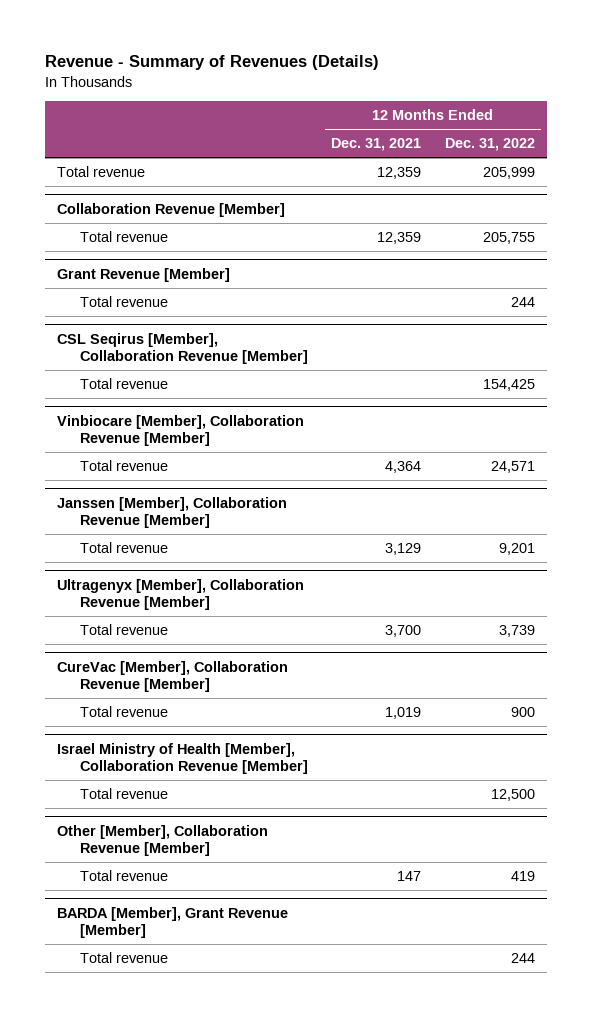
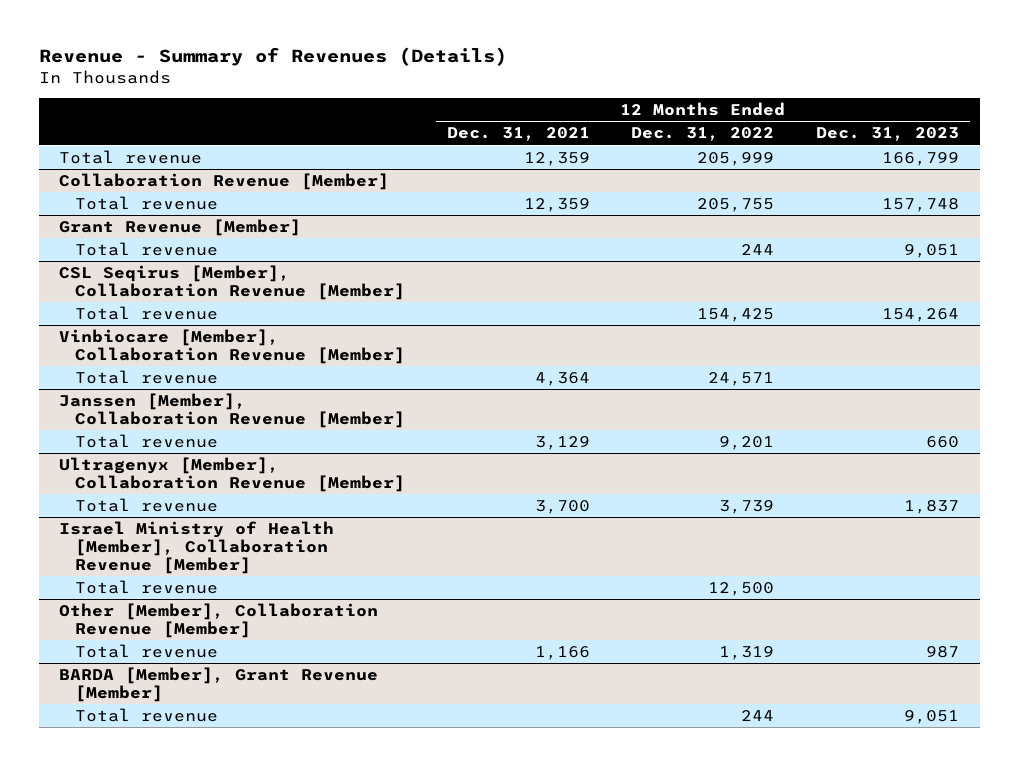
none -> [816,127,960,142] Dec. 31, 2023
[56,660,288,692] CureVac [Member], Collaboration Revenue [Member] -> none
[79,706,168,718] Total revenue -> none
[397,871,422,882] 147 -> [534,645,590,660] 1,166
[511,871,536,882] 419 -> [719,645,775,660] 1,319

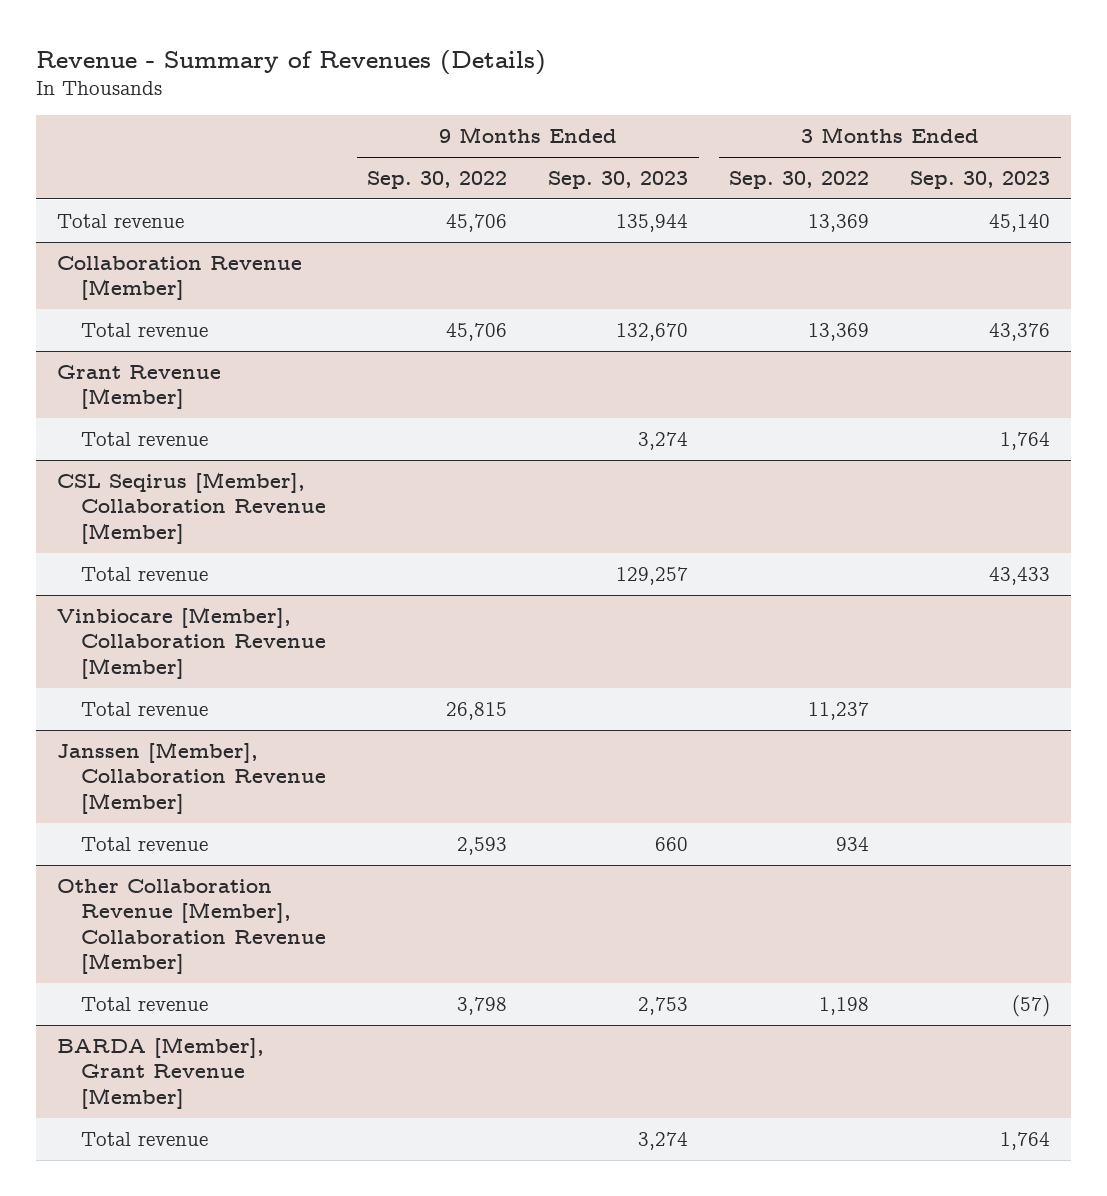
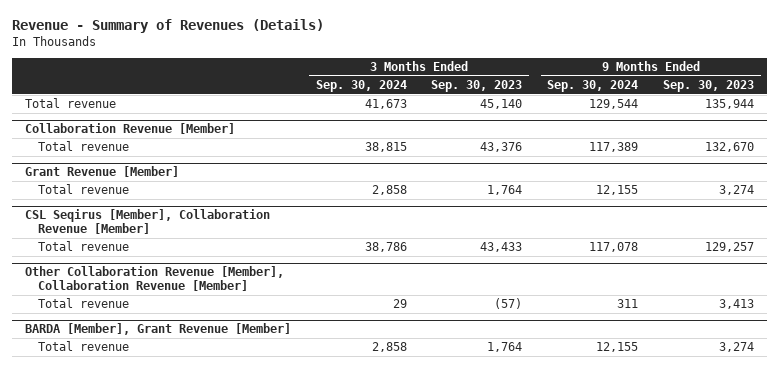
[367,170,508,189] Sep. 30, 2022 -> none
[729,170,870,189] Sep. 30, 2022 -> none
none -> [315,80,407,93] Sep. 30, 2024
none -> [547,80,639,93] Sep. 30, 2024
[56,606,327,679] Vinbiocare [Member], Collaboration Revenue [Member] -> none
[81,701,209,716] Total revenue -> none
[56,741,327,814] Janssen [Member], Collaboration Revenue [Member] -> none
[81,836,209,851] Total revenue -> none
[638,996,689,1015] 2,753 -> [719,299,755,310] 3,413

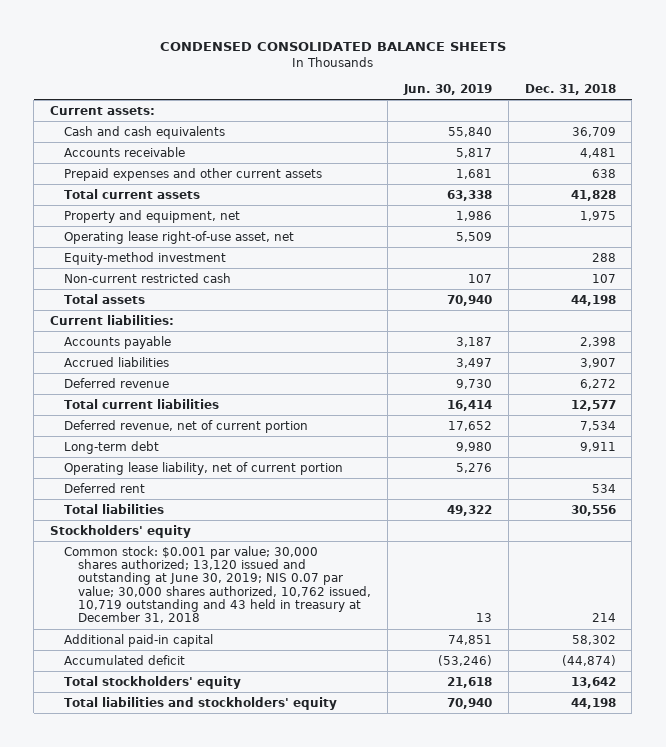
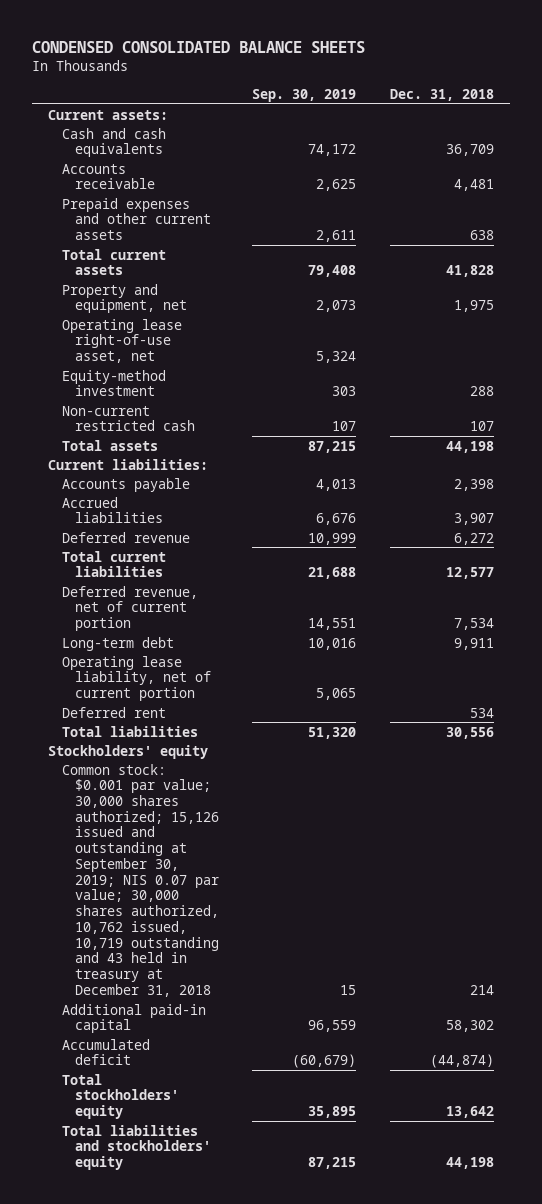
[402,83,492,95] Jun. 30, 2019 -> none
none -> [252,88,357,102] Sep. 30, 2019
[64,545,372,624] Common stock: $0.001 par value; 30,000 shares authorized; 13,120 issued and outstanding at June 30, 2019; NIS 0.07 par value; 30,000 shares authorized, 10,762 issued, 10,719 outstanding and 43 held in treasury at December 31, 2018 -> [61,763,219,997] Common stock: $0.001 par value; 30,000 shares authorized; 15,126 issued and outstanding at September 30, 2019; NIS 0.07 par value; 30,000 shares authorized, 10,762 issued, 10,719 outstanding and 43 held in treasury at December 31, 2018

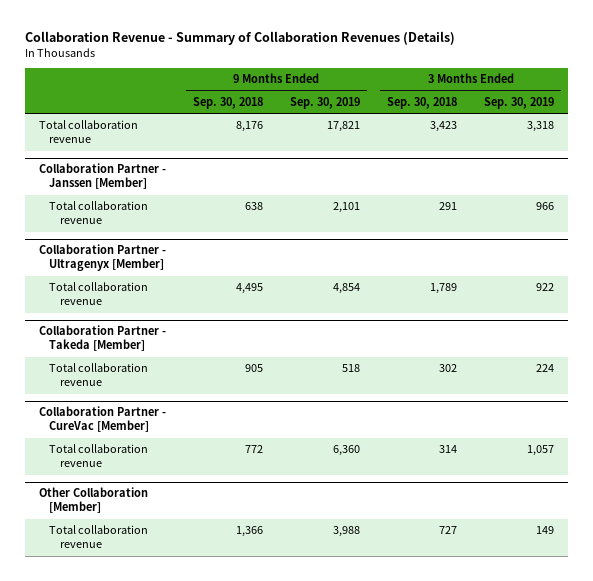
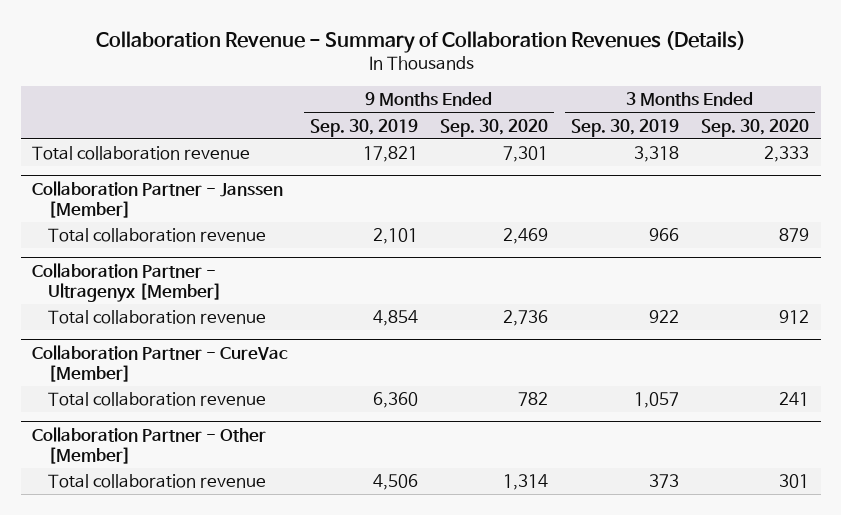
[192,96,263,109] Sep. 30, 2018 -> none
[387,96,458,109] Sep. 30, 2018 -> none
none -> [440,118,549,137] Sep. 30, 2020
none -> [701,118,810,137] Sep. 30, 2020
[38,325,166,352] Collaboration Partner - Takeda [Member] -> none
[49,363,149,387] Total collaboration revenue -> none
[38,487,148,514] Other Collaboration [Member] -> [32,427,267,465] Collaboration Partner - Other [Member]
[333,526,361,538] 3,988 -> [372,474,418,491] 4,506
[536,526,555,535] 149 -> [648,474,679,489] 373

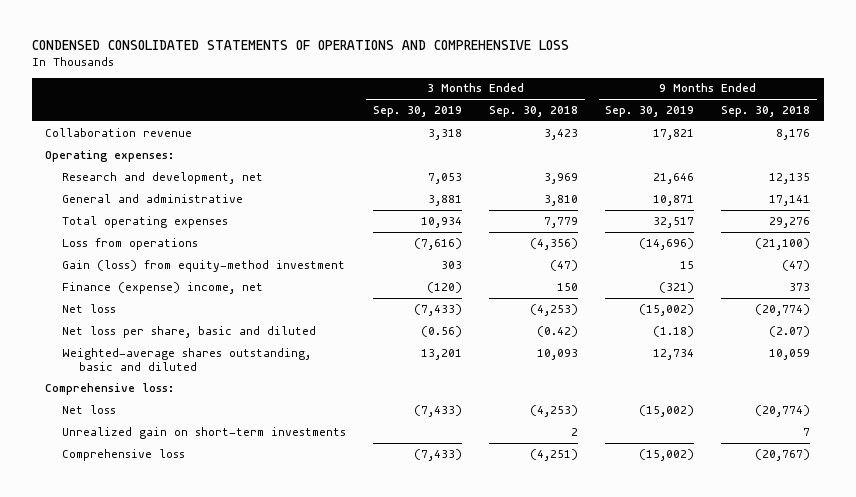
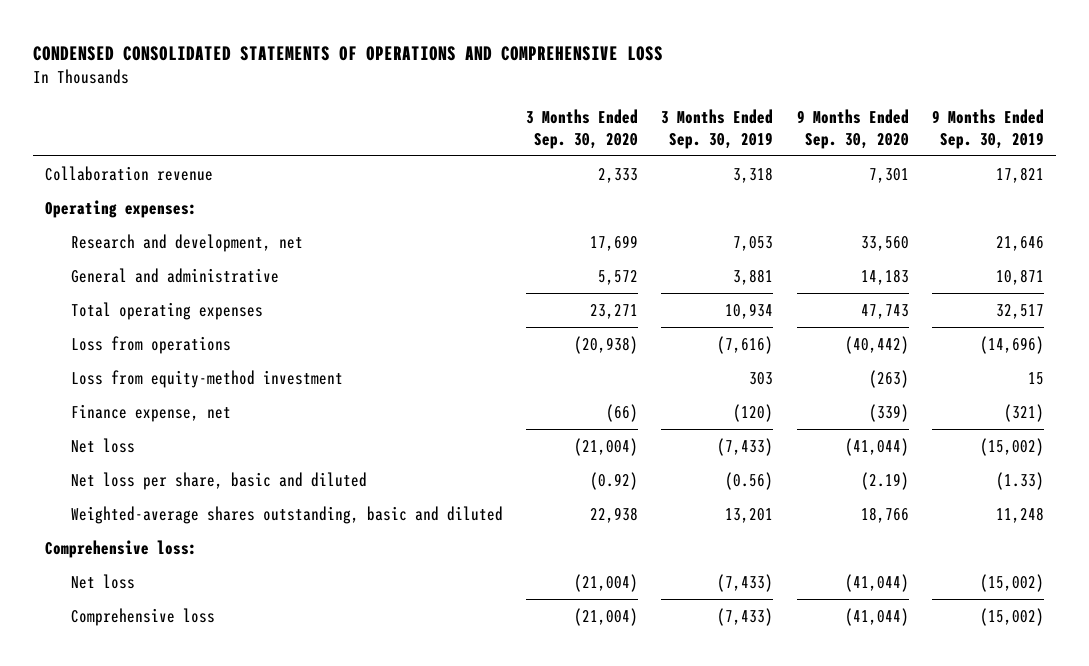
[489,105,579,117] Sep. 30, 2018 -> none
[721,105,811,117] Sep. 30, 2018 -> none
none -> [526,109,639,149] 3 Months Ended Sep. 30, 2020
none -> [796,109,909,149] 9 Months Ended Sep. 30, 2020
[62,259,346,272] Gain (loss) from equity-method investment -> [70,370,343,389] Loss from equity-method investment
[62,281,264,294] Finance (expense) income, net -> [70,404,231,423] Finance expense, net
[653,325,695,337] (1.18) -> [996,472,1045,491] (1.33)
[653,348,695,360] 12,734 -> [996,507,1045,524] 11,248
[62,426,347,439] Unrealized gain on short-term investments -> none

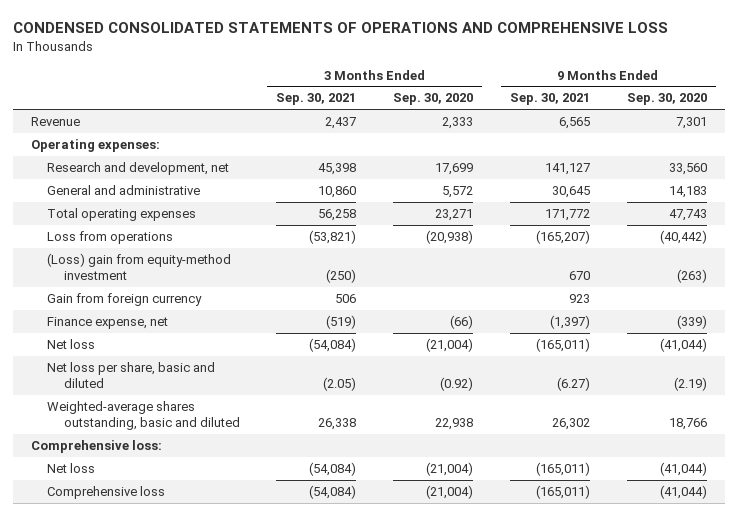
[661,109,774,149] 3 Months Ended Sep. 30, 2019 -> none
[932,109,1045,149] 9 Months Ended Sep. 30, 2019 -> none
none -> [276,93,357,106] Sep. 30, 2021
none -> [509,93,590,106] Sep. 30, 2021
[45,166,214,182] Collaboration revenue -> [31,116,81,126] Revenue
[70,370,343,389] Loss from equity-method investment -> [47,252,232,280] (Loss) gain from equity-method investment
none -> [47,292,203,306] Gain from foreign currency

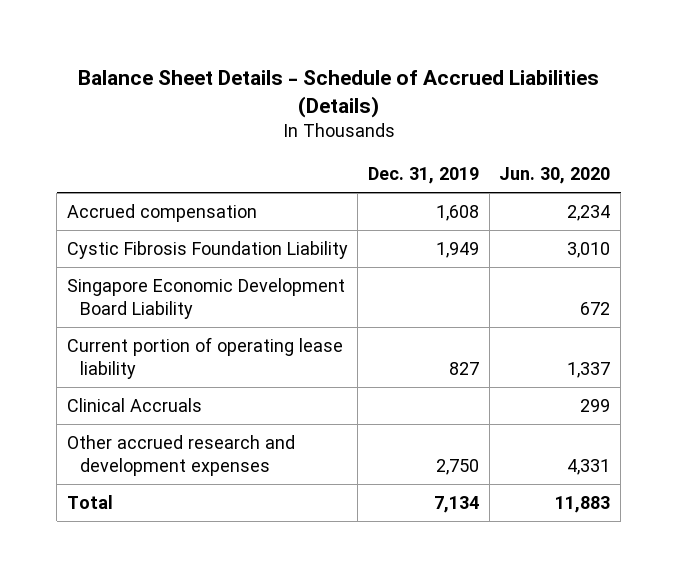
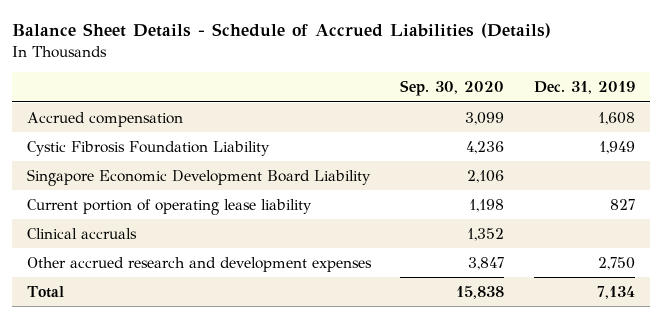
[499,167,611,185] Jun. 30, 2020 -> none
none -> [400,80,505,97] Sep. 30, 2020
[66,397,202,412] Clinical Accruals -> [27,227,138,239] Clinical accruals

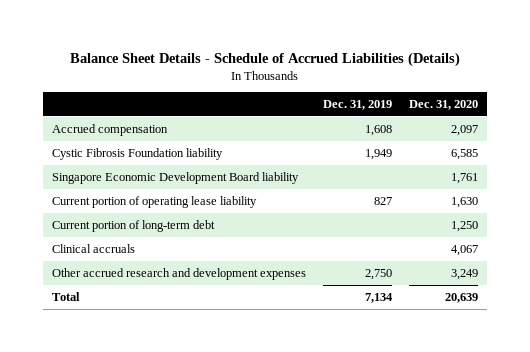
[400,80,505,97] Sep. 30, 2020 -> none
none -> [408,100,478,111] Dec. 31, 2020
[27,140,271,156] Cystic Fibrosis Foundation Liability -> [51,147,223,160] Cystic Fibrosis Foundation liability
[27,168,372,186] Singapore Economic Development Board Liability -> [51,171,299,184] Singapore Economic Development Board liability
none -> [51,219,215,232] Current portion of long-term debt

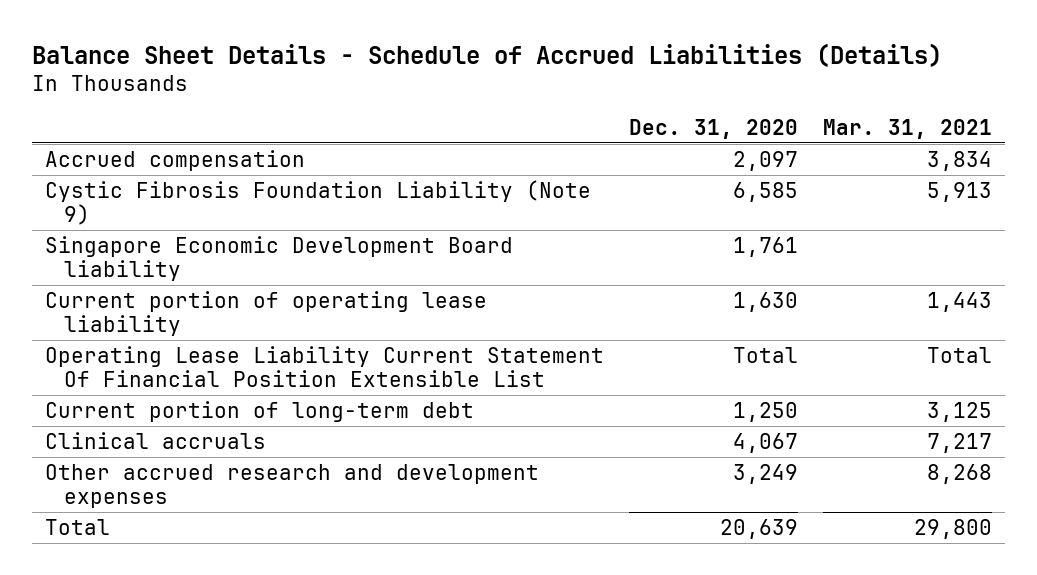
[322,100,392,111] Dec. 31, 2019 -> none
none -> [823,118,993,139] Mar. 31, 2021
[51,147,223,160] Cystic Fibrosis Foundation liability -> [44,179,591,225] Cystic Fibrosis Foundation Liability (Note 9)
none -> [44,345,604,387] Operating Lease Liability Current Statement Of Financial Position Extensible List

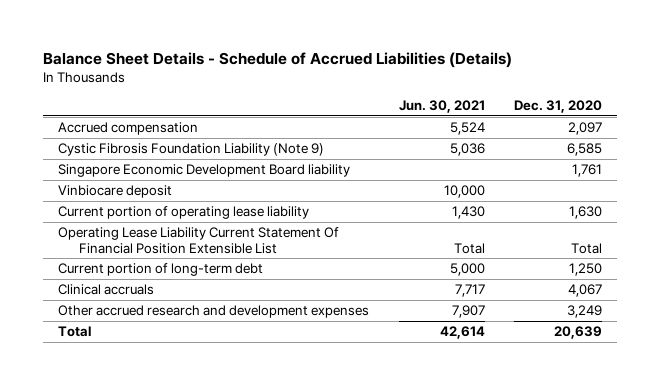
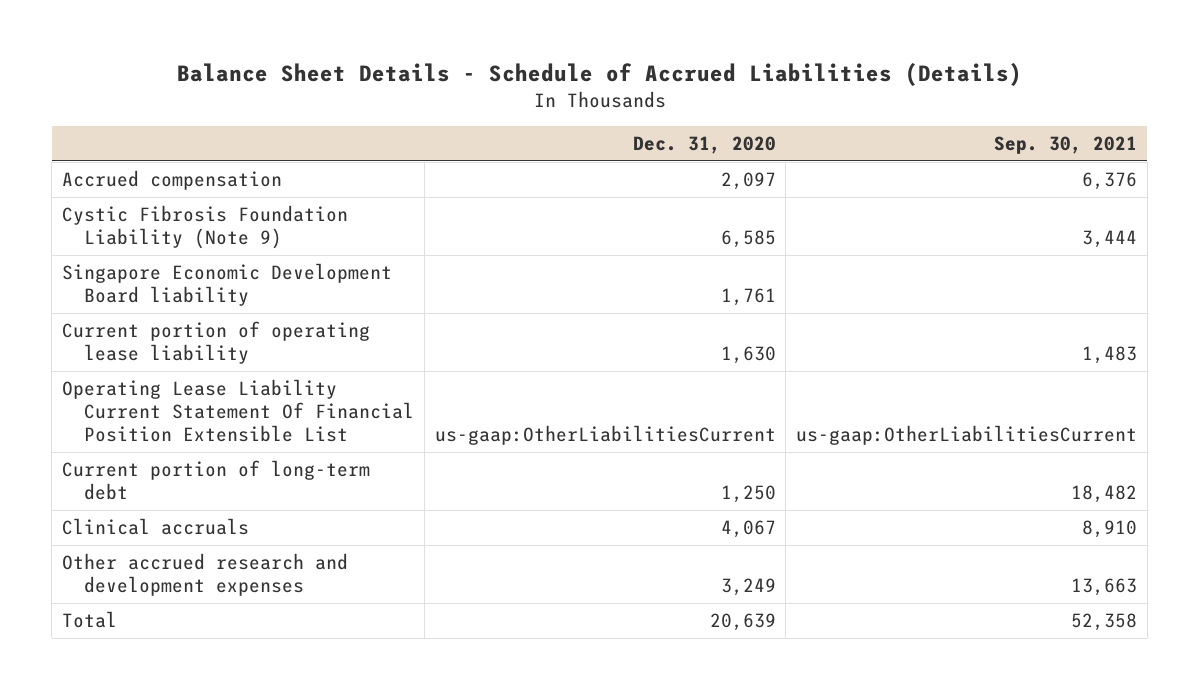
[398,100,485,114] Jun. 30, 2021 -> none
none -> [994,136,1138,155] Sep. 30, 2021
[57,185,172,199] Vinbiocare deposit -> none
[571,242,603,254] Total -> [434,424,776,445] us-gaap:OtherLiabilitiesCurrent

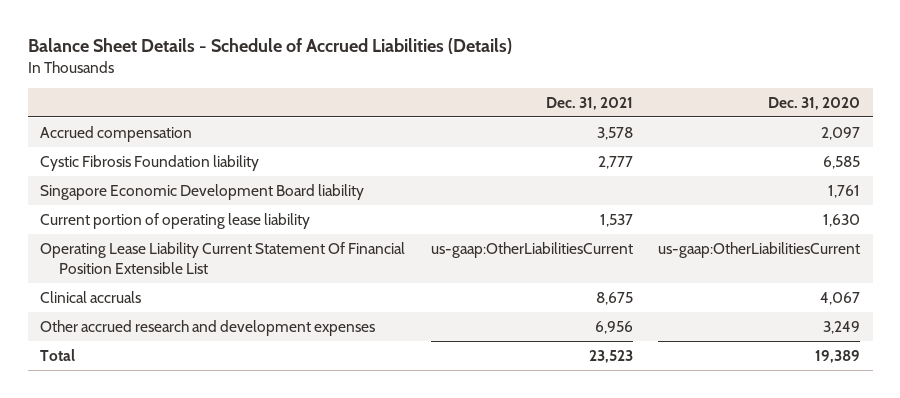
[994,136,1138,155] Sep. 30, 2021 -> none
none -> [545,96,633,110] Dec. 31, 2021
[62,205,349,249] Cystic Fibrosis Foundation Liability (Note 9) -> [40,154,260,171] Cystic Fibrosis Foundation liability
[62,460,371,500] Current portion of long-term debt -> none
[709,613,776,632] 20,639 -> [815,349,861,363] 19,389

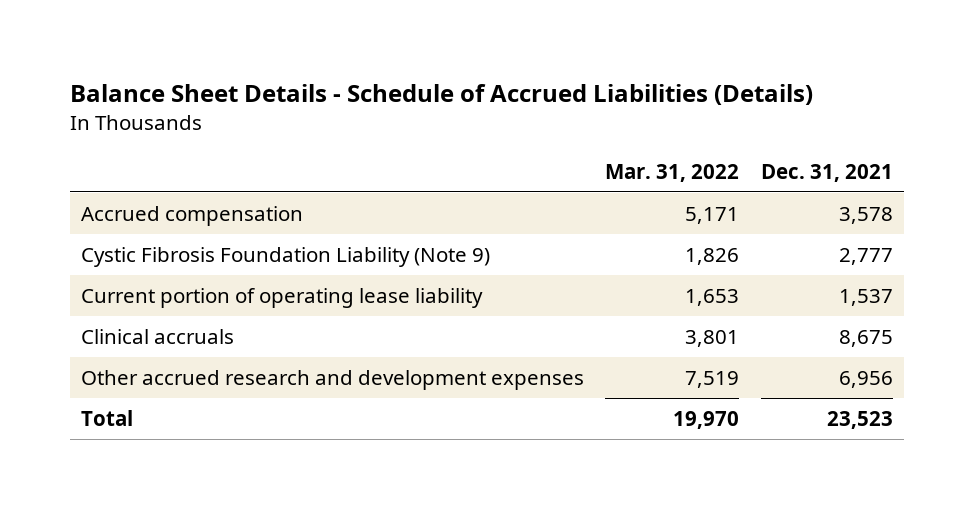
[768,96,861,110] Dec. 31, 2020 -> none
none -> [605,163,740,182] Mar. 31, 2022
[40,183,365,200] Singapore Economic Development Board liability -> none
[40,154,260,171] Cystic Fibrosis Foundation liability -> [80,246,490,267] Cystic Fibrosis Foundation Liability (Note 9)
[40,241,406,274] Operating Lease Liability Current Statement Of Financial Position Extensible List -> none

